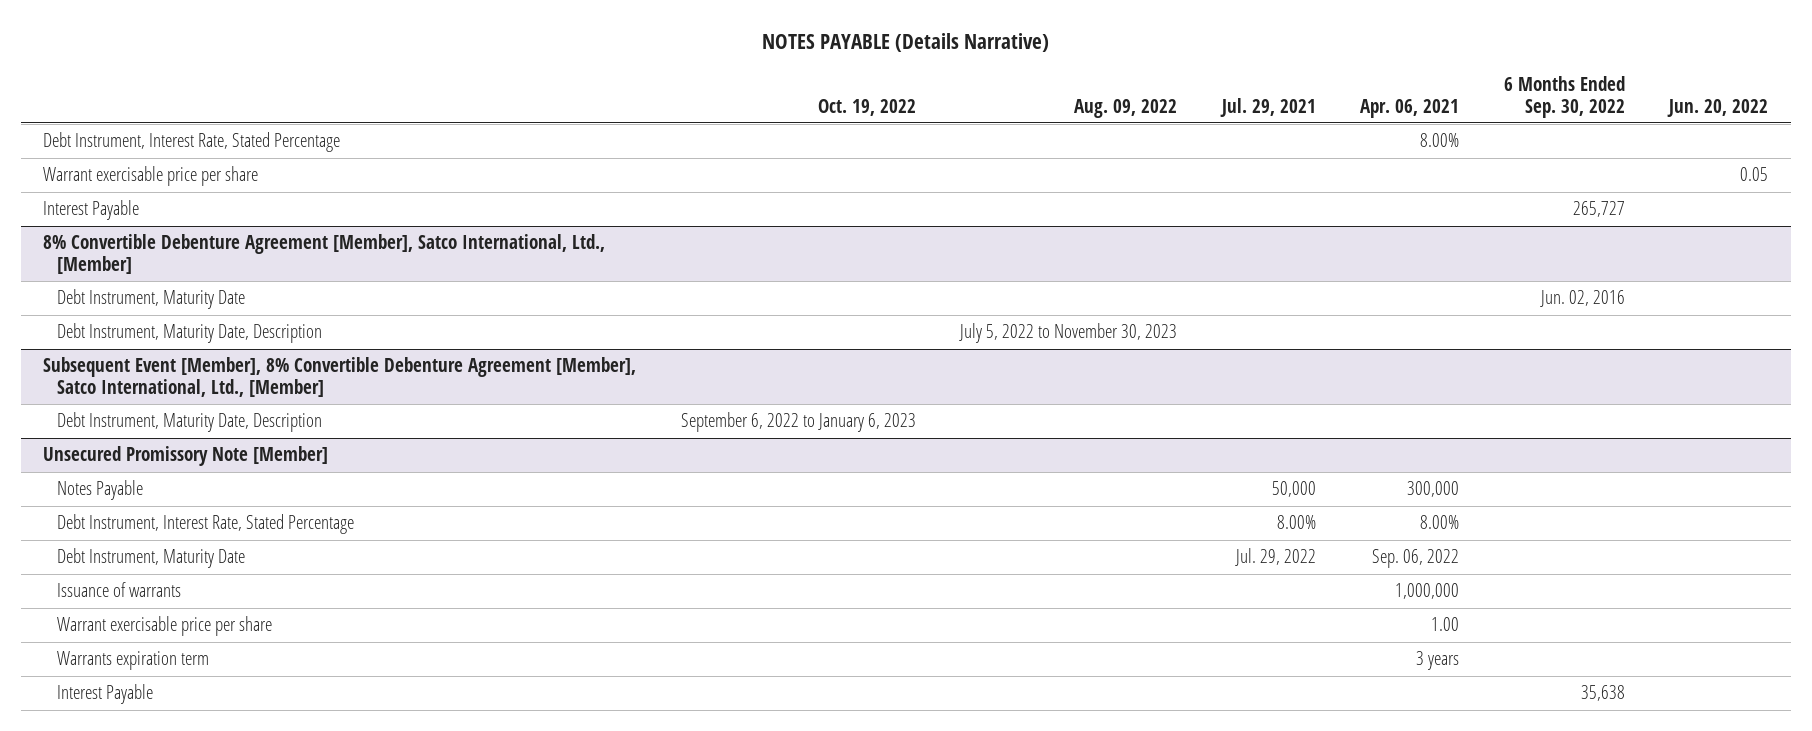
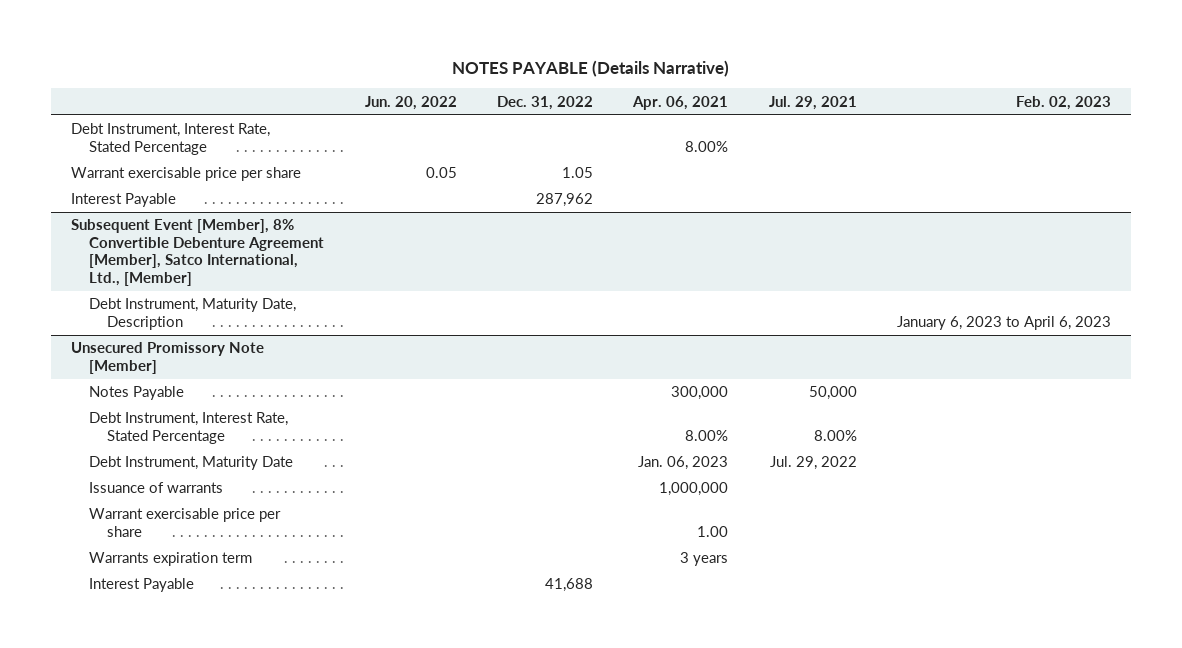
[817,98,916,116] Oct. 19, 2022 -> none
[1074,98,1178,118] Aug. 09, 2022 -> none
[1503,76,1625,118] 6 Months Ended Sep. 30, 2022 -> none
none -> [497,95,594,110] Dec. 31, 2022
none -> [1016,95,1112,110] Feb. 02, 2023
[43,234,606,274] 8% Convertible Debenture Agreement [Member], Satco International, Ltd., [Member] -> none
[57,289,246,310] Debt Instrument, Maturity Date -> none
[57,323,323,344] Debt Instrument, Maturity Date, Description -> none
[1372,549,1460,569] Sep. 06, 2022 -> [638,456,729,471] Jan. 06, 2023

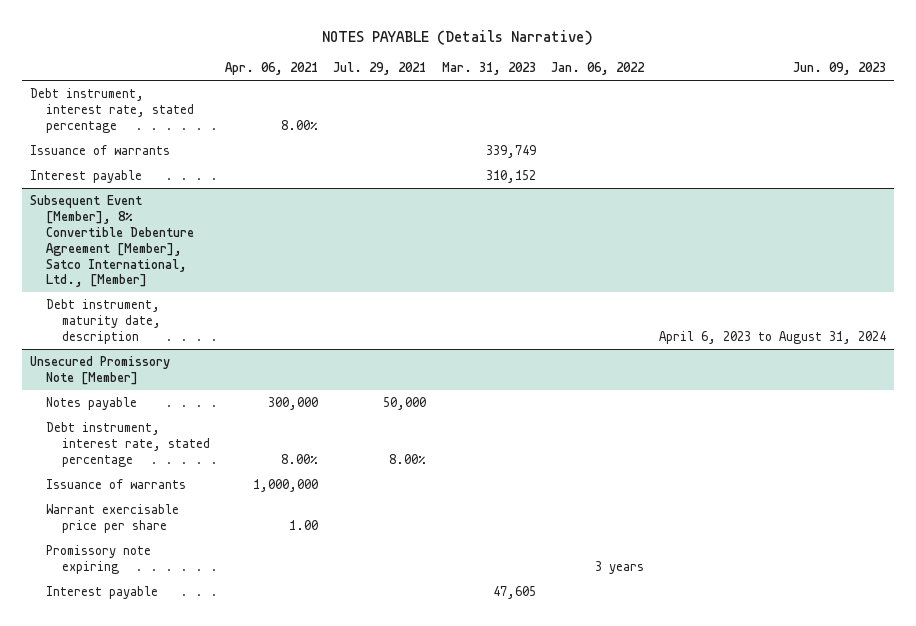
[364,95,457,110] Jun. 20, 2022 -> none
[497,95,594,110] Dec. 31, 2022 -> none
[1016,95,1112,110] Feb. 02, 2023 -> none
none -> [441,62,536,76] Mar. 31, 2023
none -> [551,62,646,76] Jan. 06, 2022
none -> [793,62,887,76] Jun. 09, 2023
[71,167,302,182] Warrant exercisable price per share -> none
[71,123,271,155] Debt Instrument, Interest Rate, Stated Percentage -> [29,87,194,133] Debt instrument, interest rate, stated percentage
none -> [29,144,170,155] Issuance of warrants
[71,193,177,208] Interest Payable -> [29,169,142,183] Interest payable
[89,298,297,330] Debt Instrument, Maturity Date, Description -> [45,298,161,344] Debt instrument, maturity date, description
[89,456,294,471] Debt Instrument, Maturity Date -> none
[89,386,185,401] Notes Payable -> [45,396,137,410] Notes payable
[89,412,289,444] Debt Instrument, Interest Rate, Stated Percentage -> [45,421,210,467] Debt instrument, interest rate, stated percentage
[89,552,253,567] Warrants expiration term -> none
none -> [45,544,151,574] Promissory note expiring
[89,578,195,593] Interest Payable -> [45,585,158,599] Interest payable

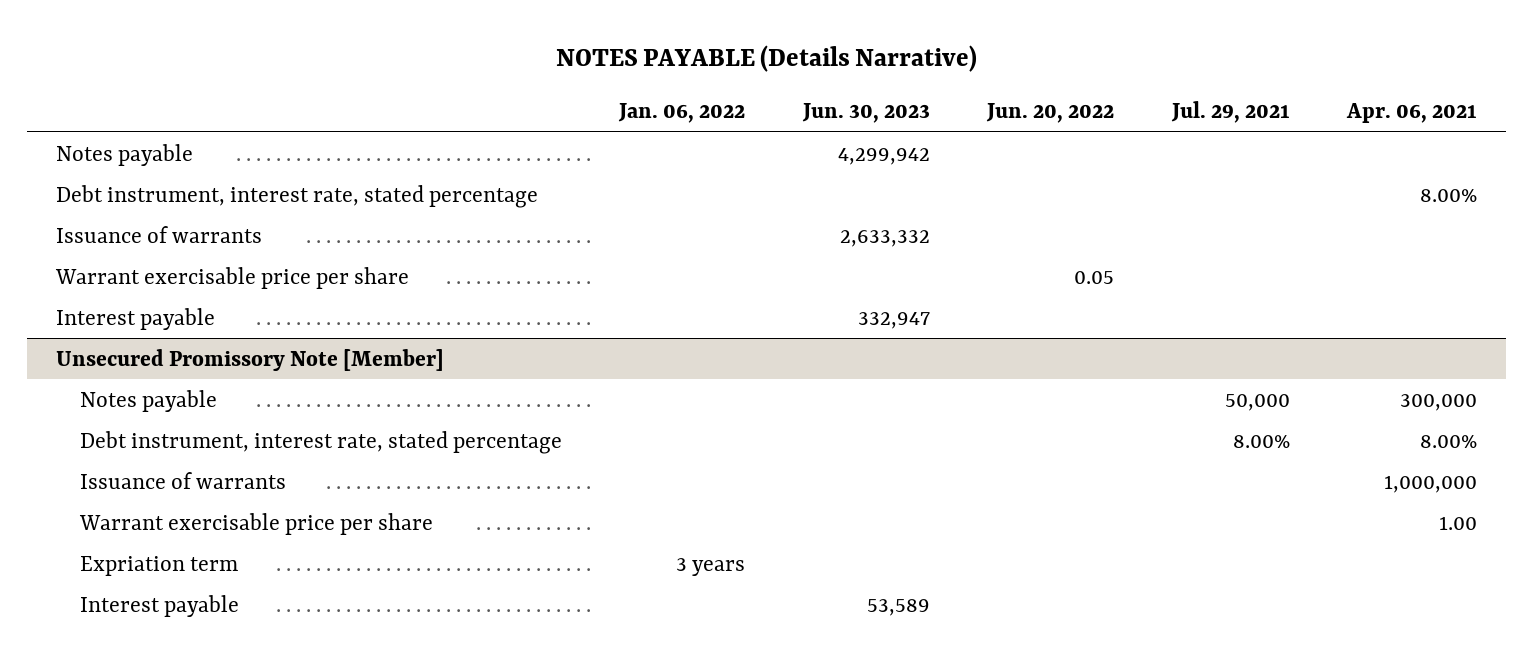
[441,62,536,76] Mar. 31, 2023 -> none
[793,62,887,76] Jun. 09, 2023 -> none
none -> [801,103,930,124] Jun. 30, 2023
none -> [986,103,1115,124] Jun. 20, 2022
none -> [56,143,194,166] Notes payable
none -> [55,266,410,289] Warrant exercisable price per share
[29,194,194,288] Subsequent Event [Member], 8% Convertible Debenture Agreement [Member], Satco International, Ltd., [Member] -> none
[45,298,161,344] Debt instrument, maturity date, description -> none
[45,544,151,574] Promissory note expiring -> [79,555,238,576] Expriation term

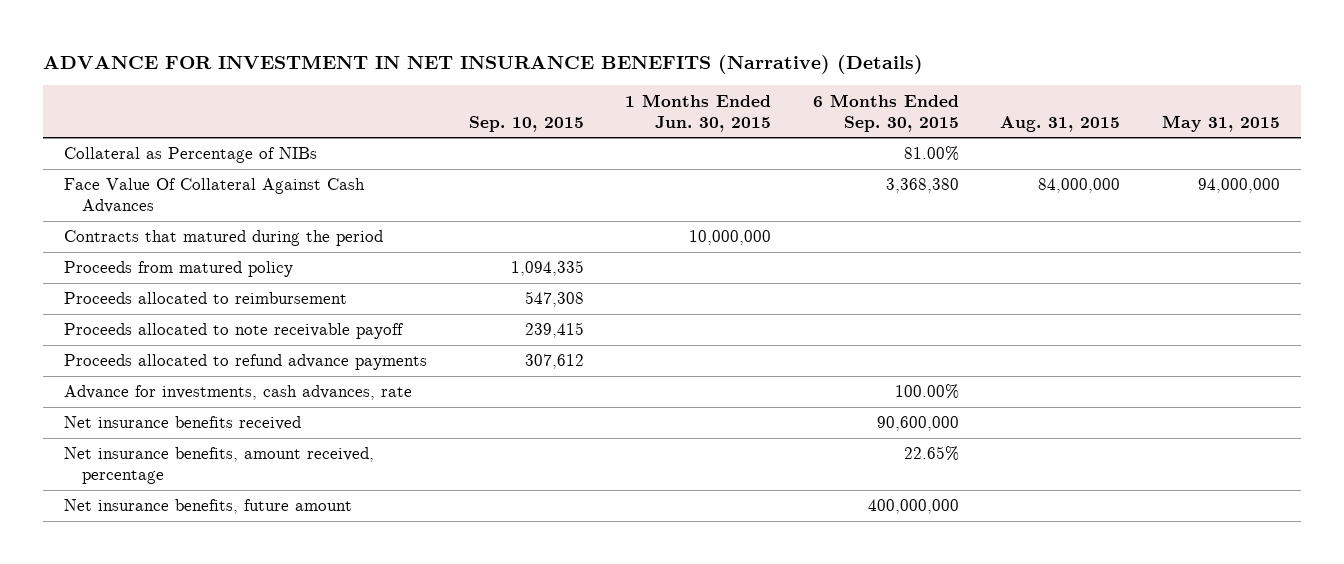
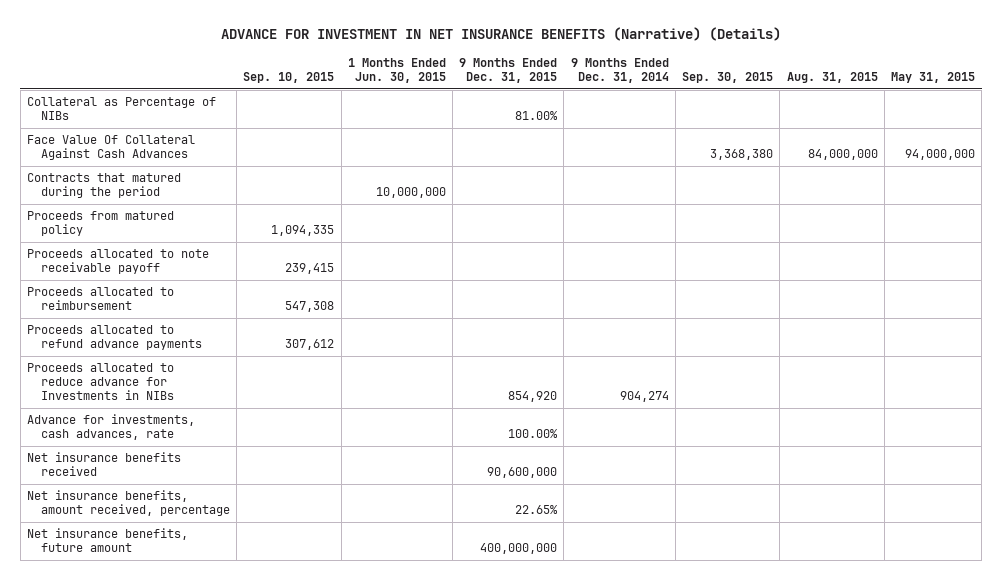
[812,93,959,132] 6 Months Ended Sep. 30, 2015 -> none
none -> [459,58,558,84] 9 Months Ended Dec. 31, 2015
none -> [570,58,669,84] 9 Months Ended Dec. 31, 2014
none -> [682,72,774,84] Sep. 30, 2015
[63,292,347,305] Proceeds allocated to reimbursement -> [26,287,174,311] Proceeds allocated to reimbursement
none -> [26,363,174,401] Proceeds allocated to reduce advance for Investments in NIBs

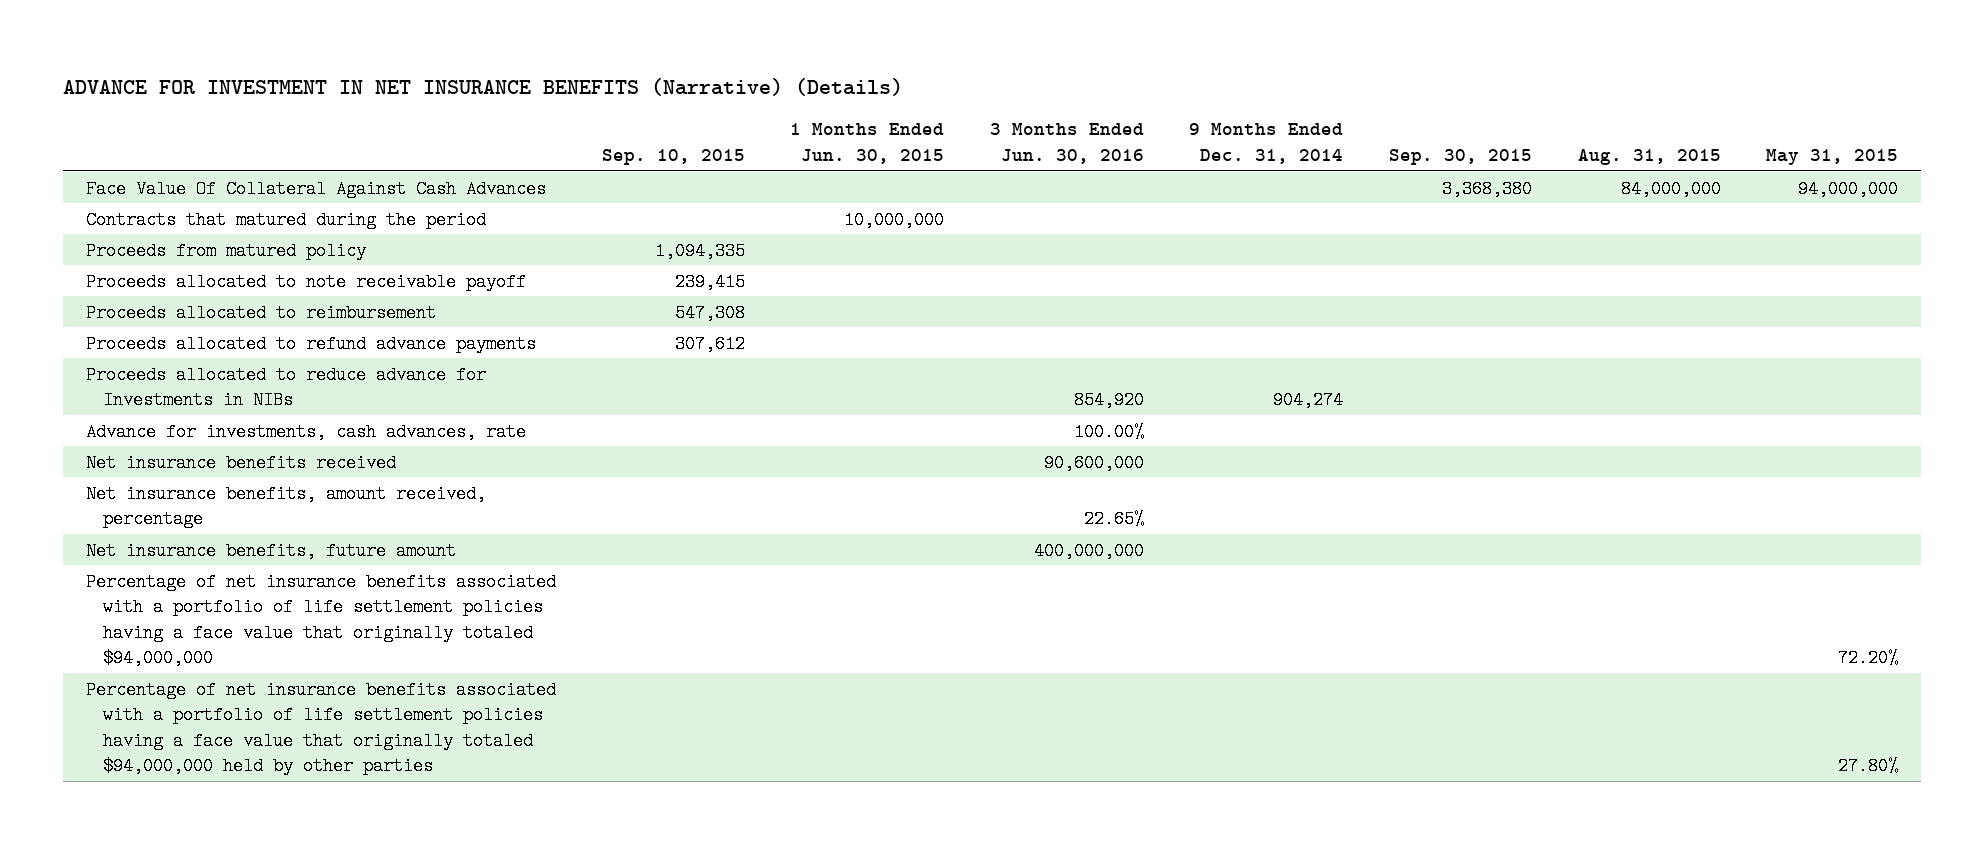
[459,58,558,84] 9 Months Ended Dec. 31, 2015 -> none
none -> [989,123,1144,164] 3 Months Ended Jun. 30, 2016
[26,97,216,121] Collateral as Percentage of NIBs -> none
none -> [85,572,556,668] Percentage of net insurance benefits associated with a portfolio of life settlement policies having a face value that originally totaled $94,000,000
none -> [85,680,556,776] Percentage of net insurance benefits associated with a portfolio of life settlement policies having a face value that originally totaled $94,000,000 held by other parties

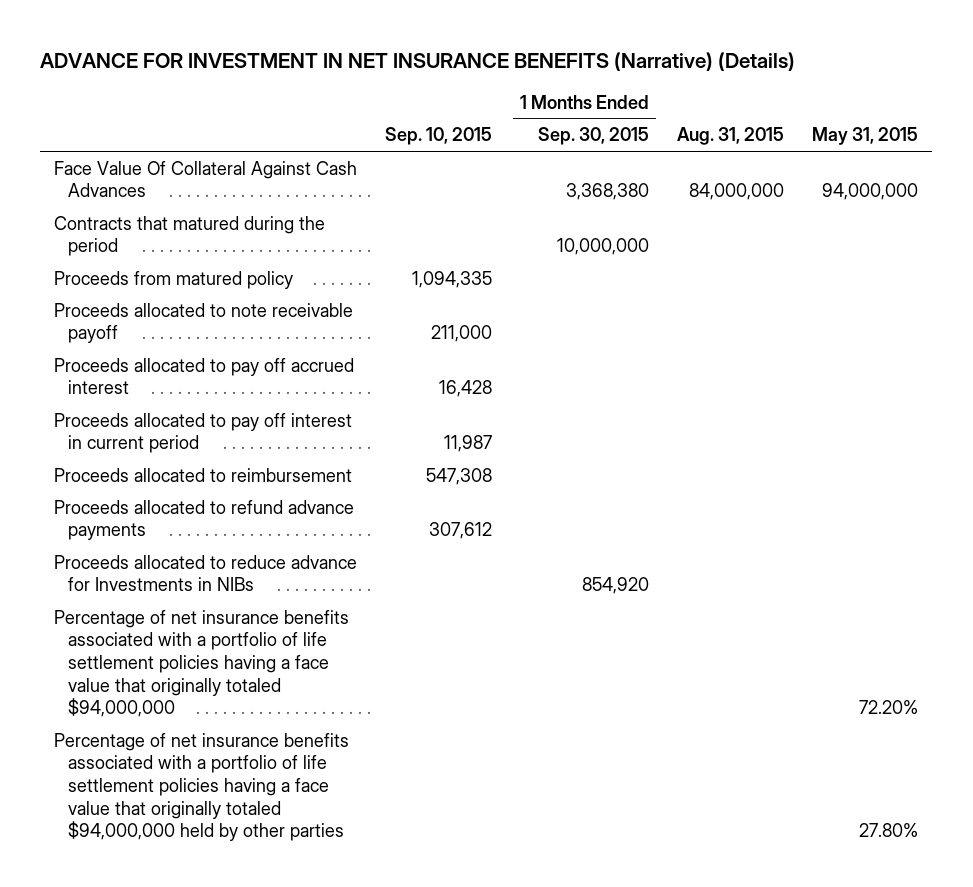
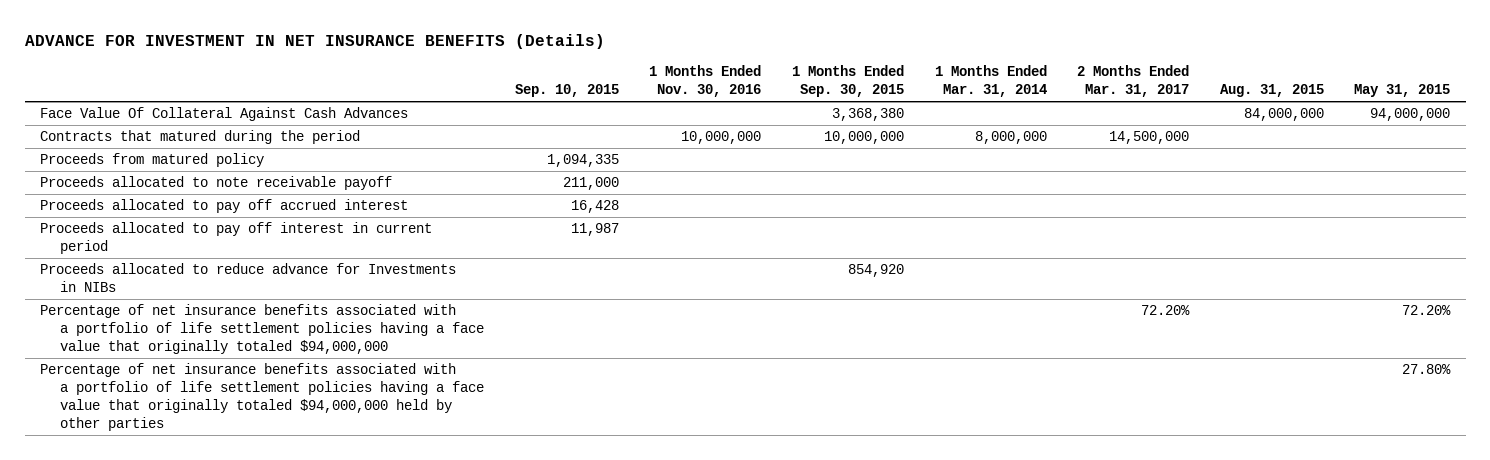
[40,52,796,72] ADVANCE FOR INVESTMENT IN NET INSURANCE BENEFITS (Narrative) (Details) -> [24,34,605,50] ADVANCE FOR INVESTMENT IN NET INSURANCE BENEFITS (Details)
none -> [649,65,762,98] 1 Months Ended Nov. 30, 2016
none -> [934,65,1047,98] 1 Months Ended Mar. 31, 2014
none -> [1077,65,1190,98] 2 Months Ended Mar. 31, 2017
[54,467,353,482] Proceeds allocated to reimbursement -> none
[54,499,355,541] Proceeds allocated to refund advance payments -> none

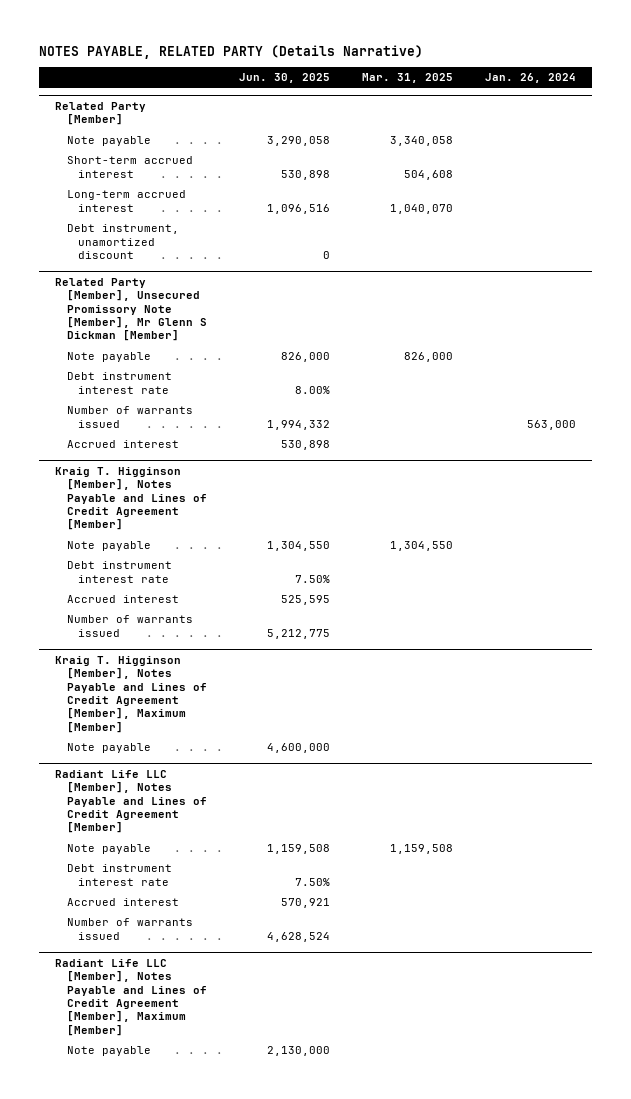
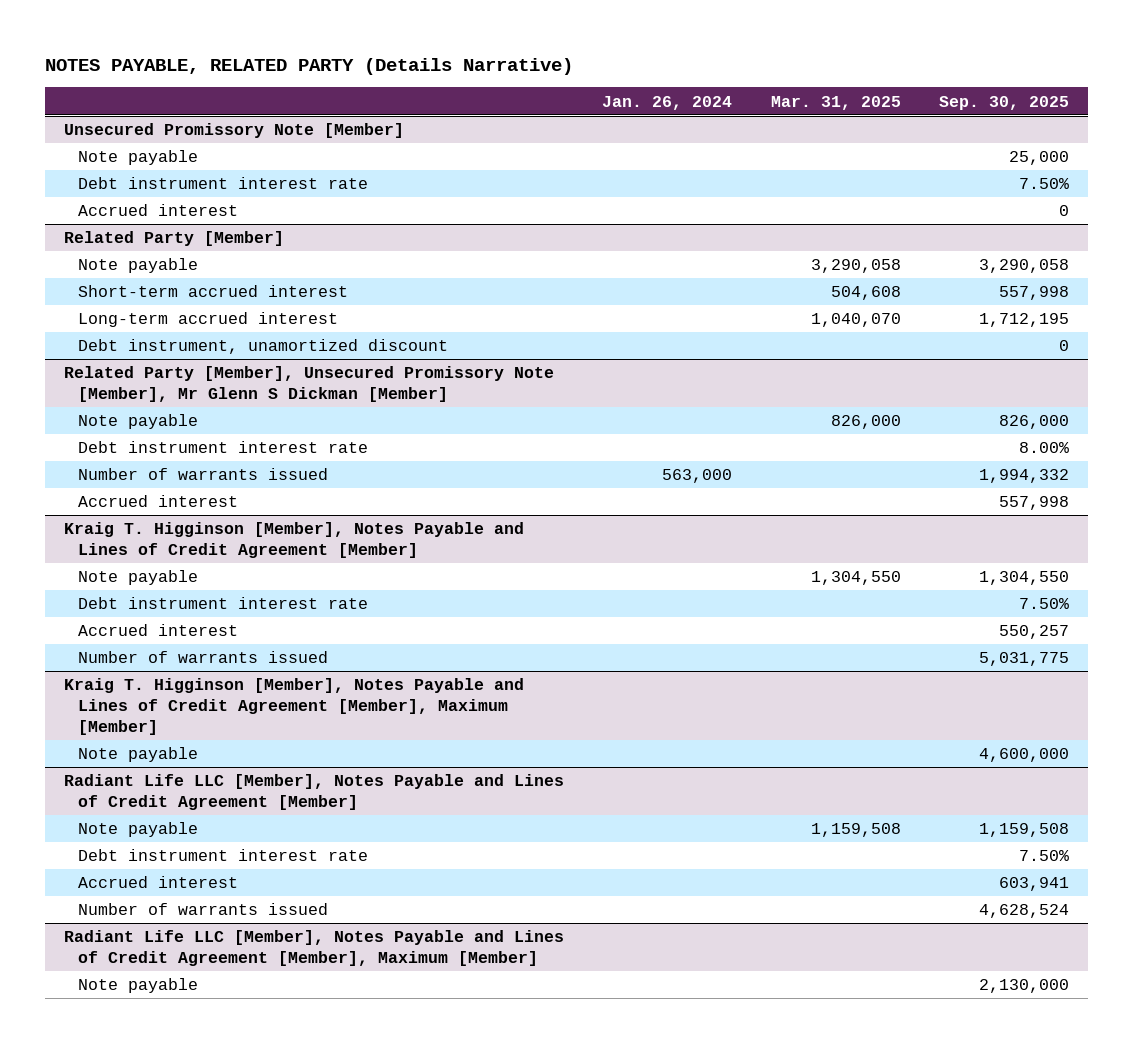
[238,73,330,84] Jun. 30, 2025 -> none
none -> [938,95,1069,110] Sep. 30, 2025
none -> [64,123,405,139] Unsecured Promissory Note [Member]
none -> [78,150,199,166] Note payable
none -> [78,177,369,190] Debt instrument interest rate
none -> [78,204,239,217] Accrued interest
[389,136,453,147] 3,340,058 -> [810,259,901,274] 3,290,058

